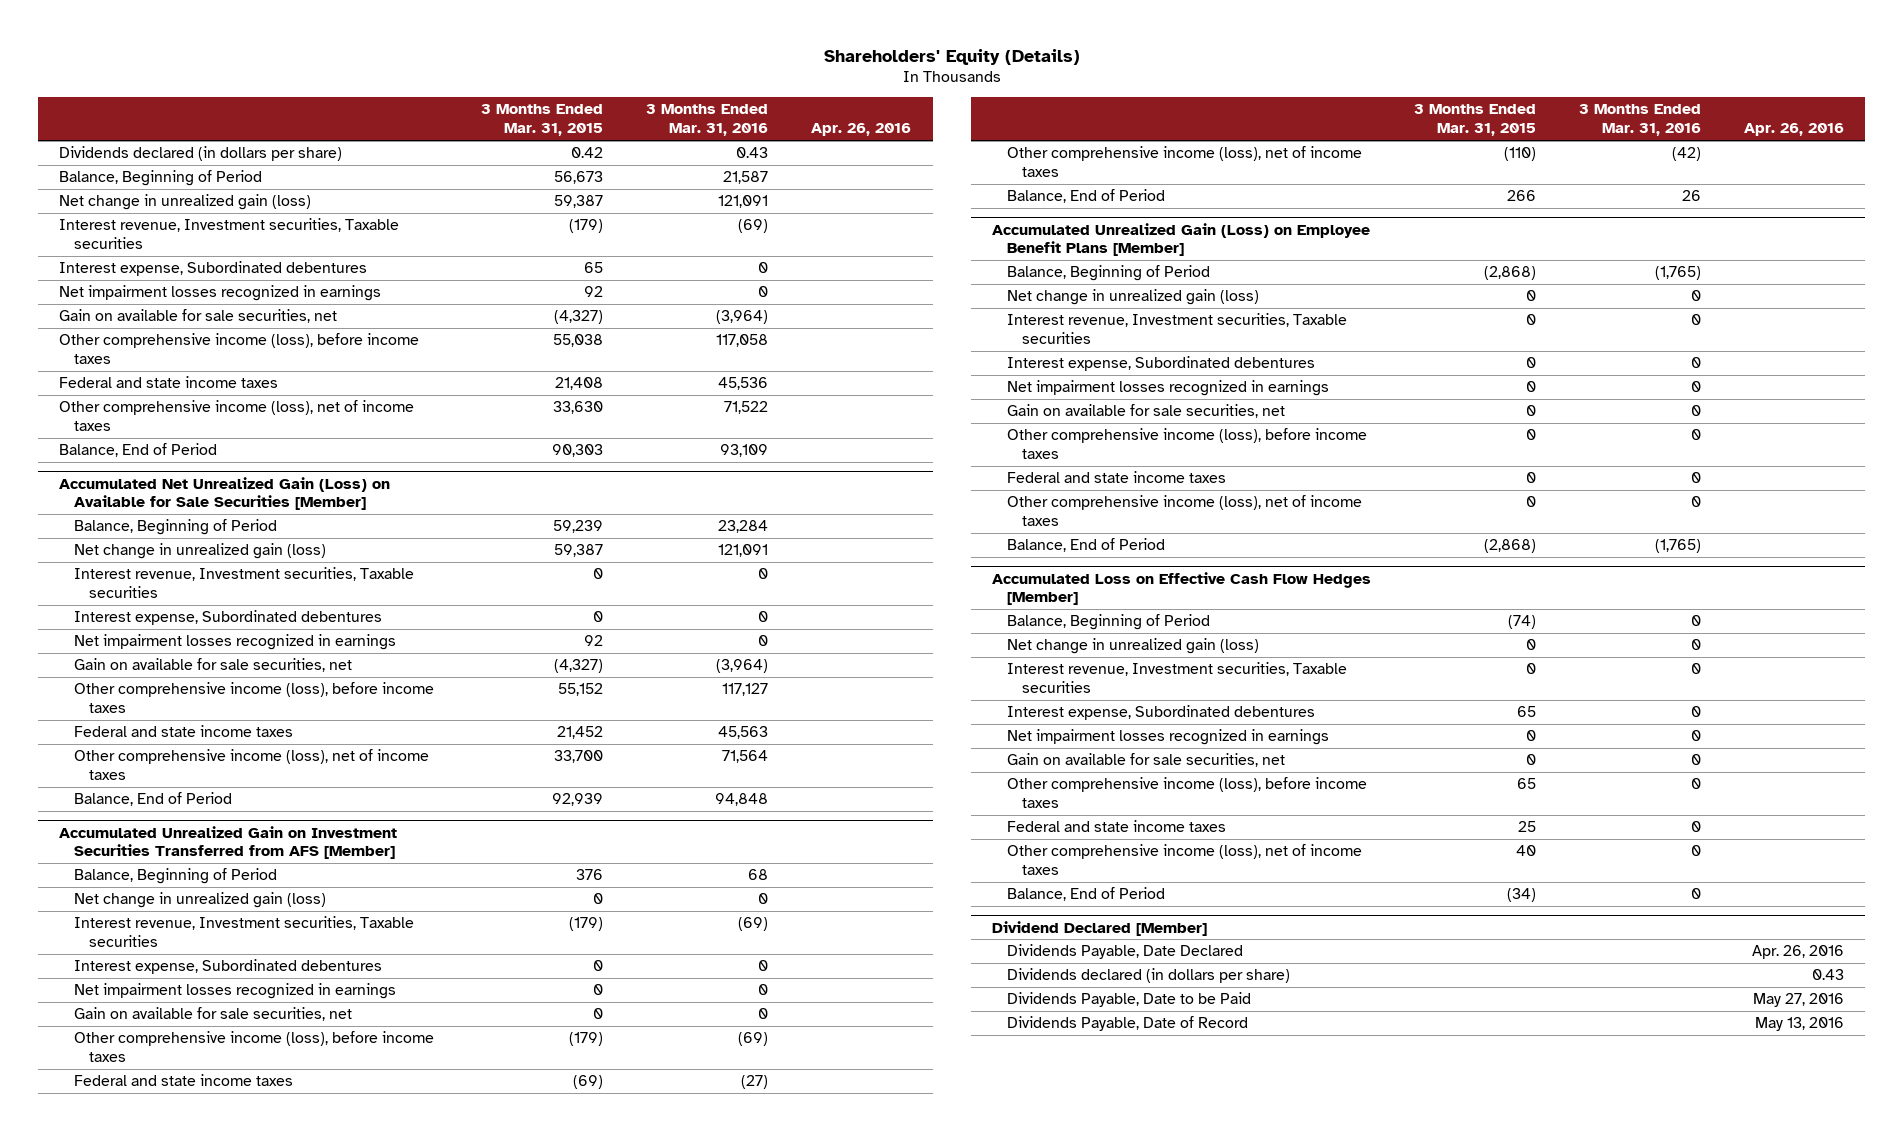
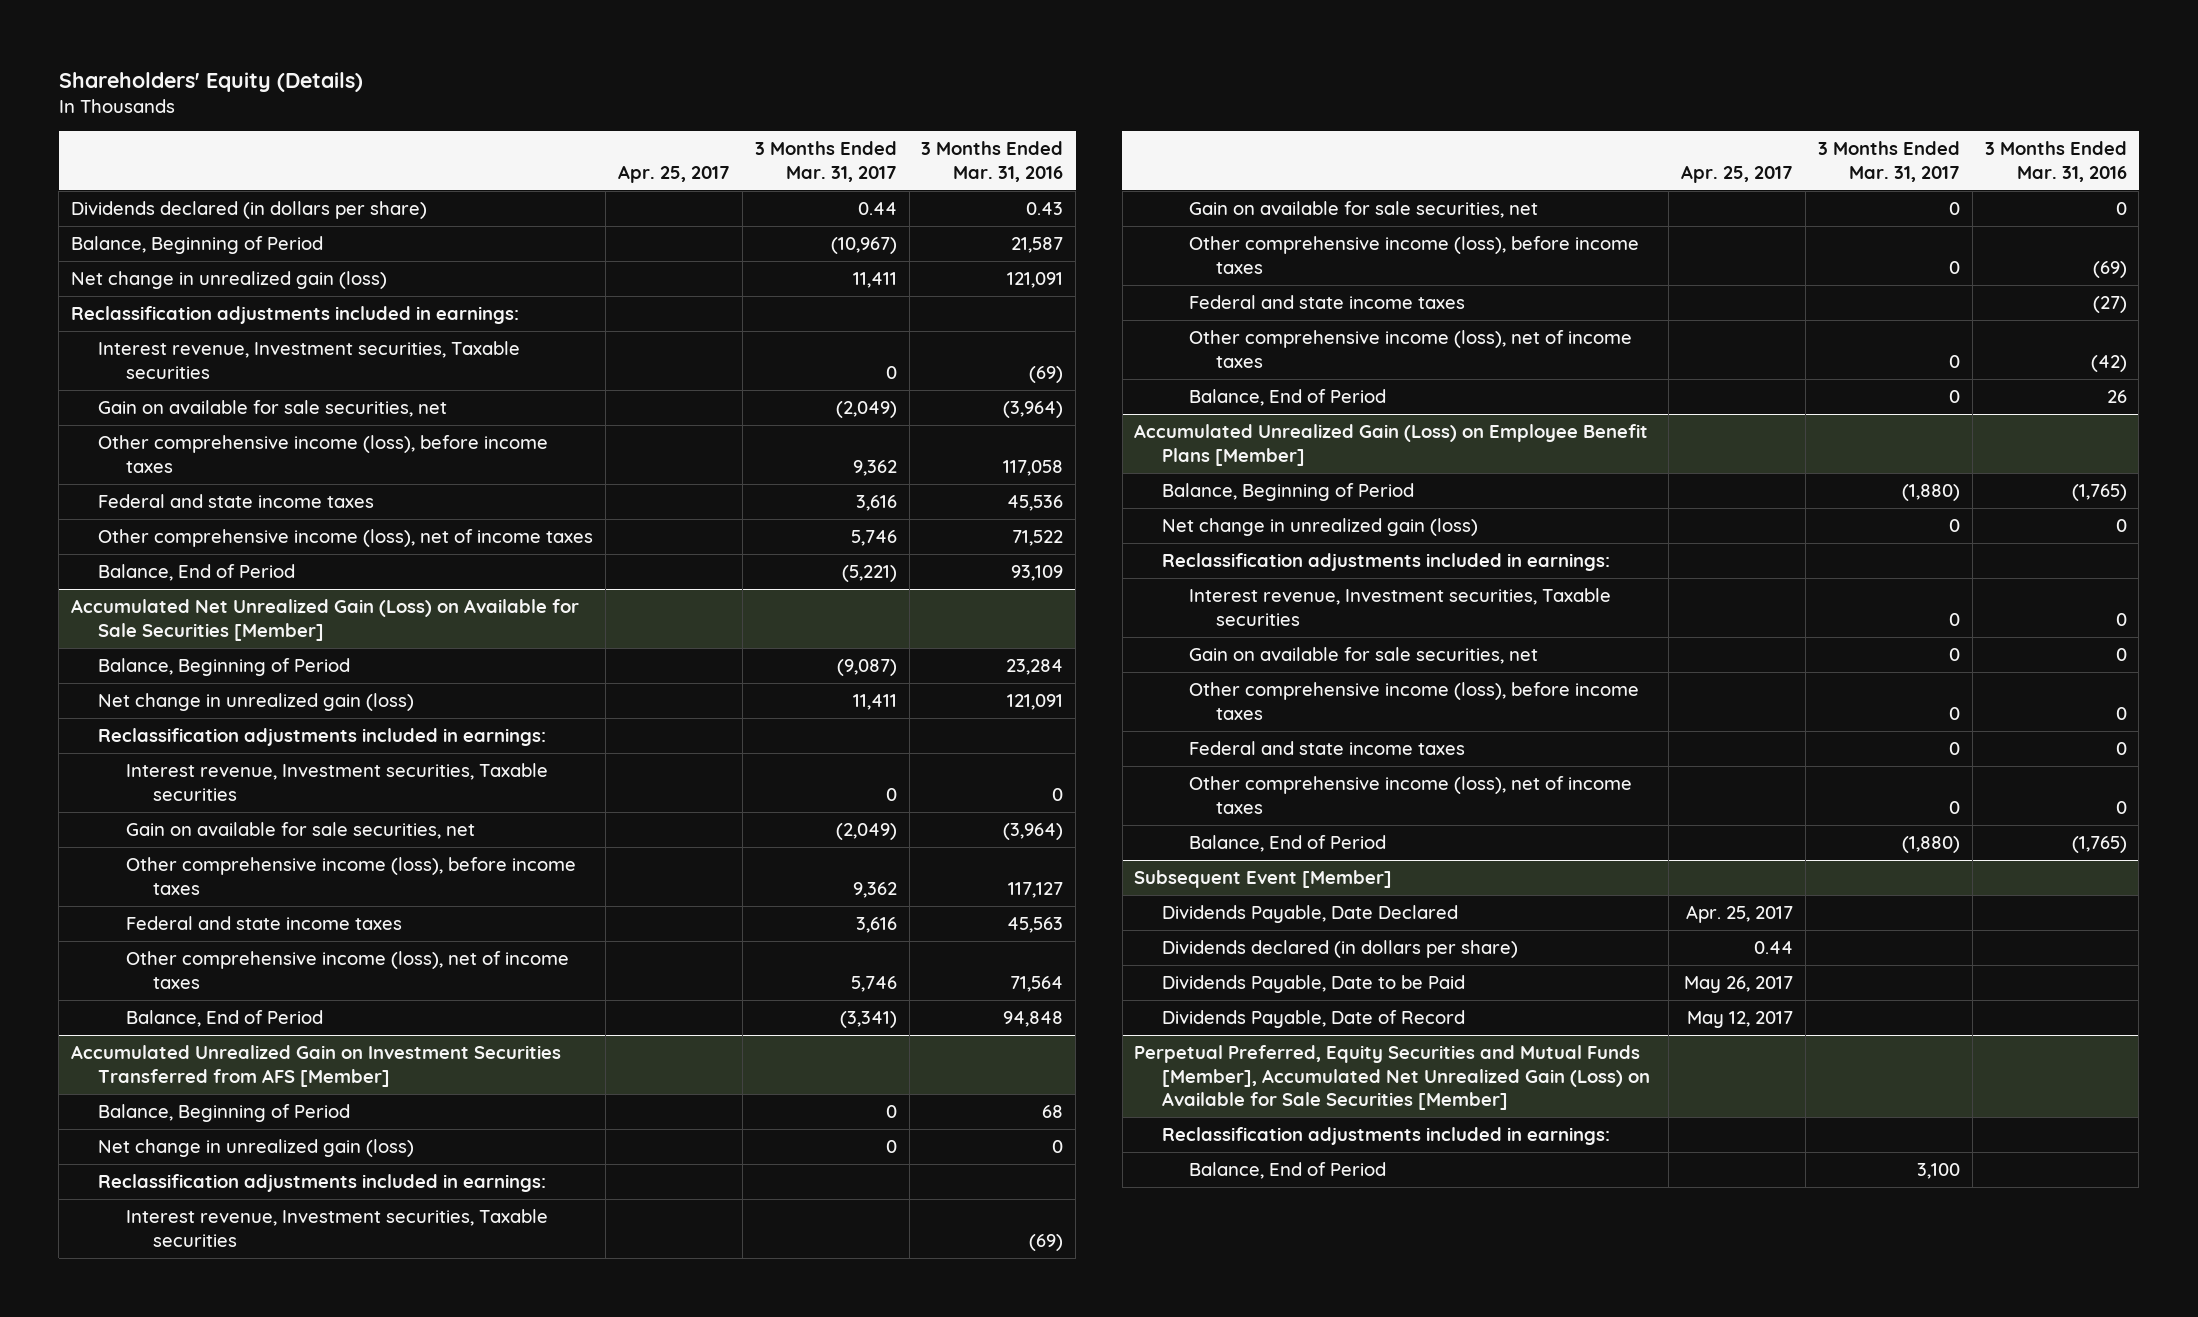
[481,104,604,137] 3 Months Ended Mar. 31, 2015 -> none
[811,123,912,137] Apr. 26, 2016 -> none
none -> [618,164,731,183] Apr. 25, 2017
none -> [754,141,897,182] 3 Months Ended Mar. 31, 2017
none -> [71,306,520,325] Reclassification adjustments included in earnings:
[59,261,368,277] Interest expense, Subordinated debentures -> none
[59,285,382,302] Net impairment losses recognized in earnings -> none
none -> [98,728,547,747] Reclassification adjustments included in earnings:
[74,610,383,626] Interest expense, Subordinated debentures -> none
[74,634,397,651] Net impairment losses recognized in earnings -> none
none -> [98,1174,547,1193] Reclassification adjustments included in earnings:
[74,959,383,975] Interest expense, Subordinated debentures -> none
[74,983,397,1000] Net impairment losses recognized in earnings -> none
none -> [1161,553,1610,572] Reclassification adjustments included in earnings:
[1007,356,1316,372] Interest expense, Subordinated debentures -> none
[1007,380,1330,397] Net impairment losses recognized in earnings -> none
[992,571,1372,606] Accumulated Loss on Effective Cash Flow Hedges [Member] -> none
[1007,614,1211,631] Balance, Beginning of Period -> none
[1007,638,1260,655] Net change in unrealized gain (loss) -> none
[1007,662,1348,693] Interest revenue, Investment securities, Taxable securities -> none
[1007,705,1316,721] Interest expense, Subordinated debentures -> none
[1007,729,1330,746] Net impairment losses recognized in earnings -> none
[1007,753,1286,768] Gain on available for sale securities, net -> none
[1007,777,1368,808] Other comprehensive income (loss), before income taxes -> none
[1007,820,1227,833] Federal and state income taxes -> none
[1007,844,1363,875] Other comprehensive income (loss), net of income taxes -> none
[1007,887,1166,902] Balance, End of Period -> none
[992,920,1208,936] Dividend Declared [Member] -> none
none -> [1134,870,1393,889] Subsequent Event [Member]
none -> [1134,1045,1650,1110] Perpetual Preferred, Equity Securities and Mutual Funds [Member], Accumulated Net Unrealized Gain (Loss) on Available for Sale Securities [Member]
none -> [1161,1127,1610,1146] Reclassification adjustments included in earnings:
none -> [1188,1162,1386,1180] Balance, End of Period

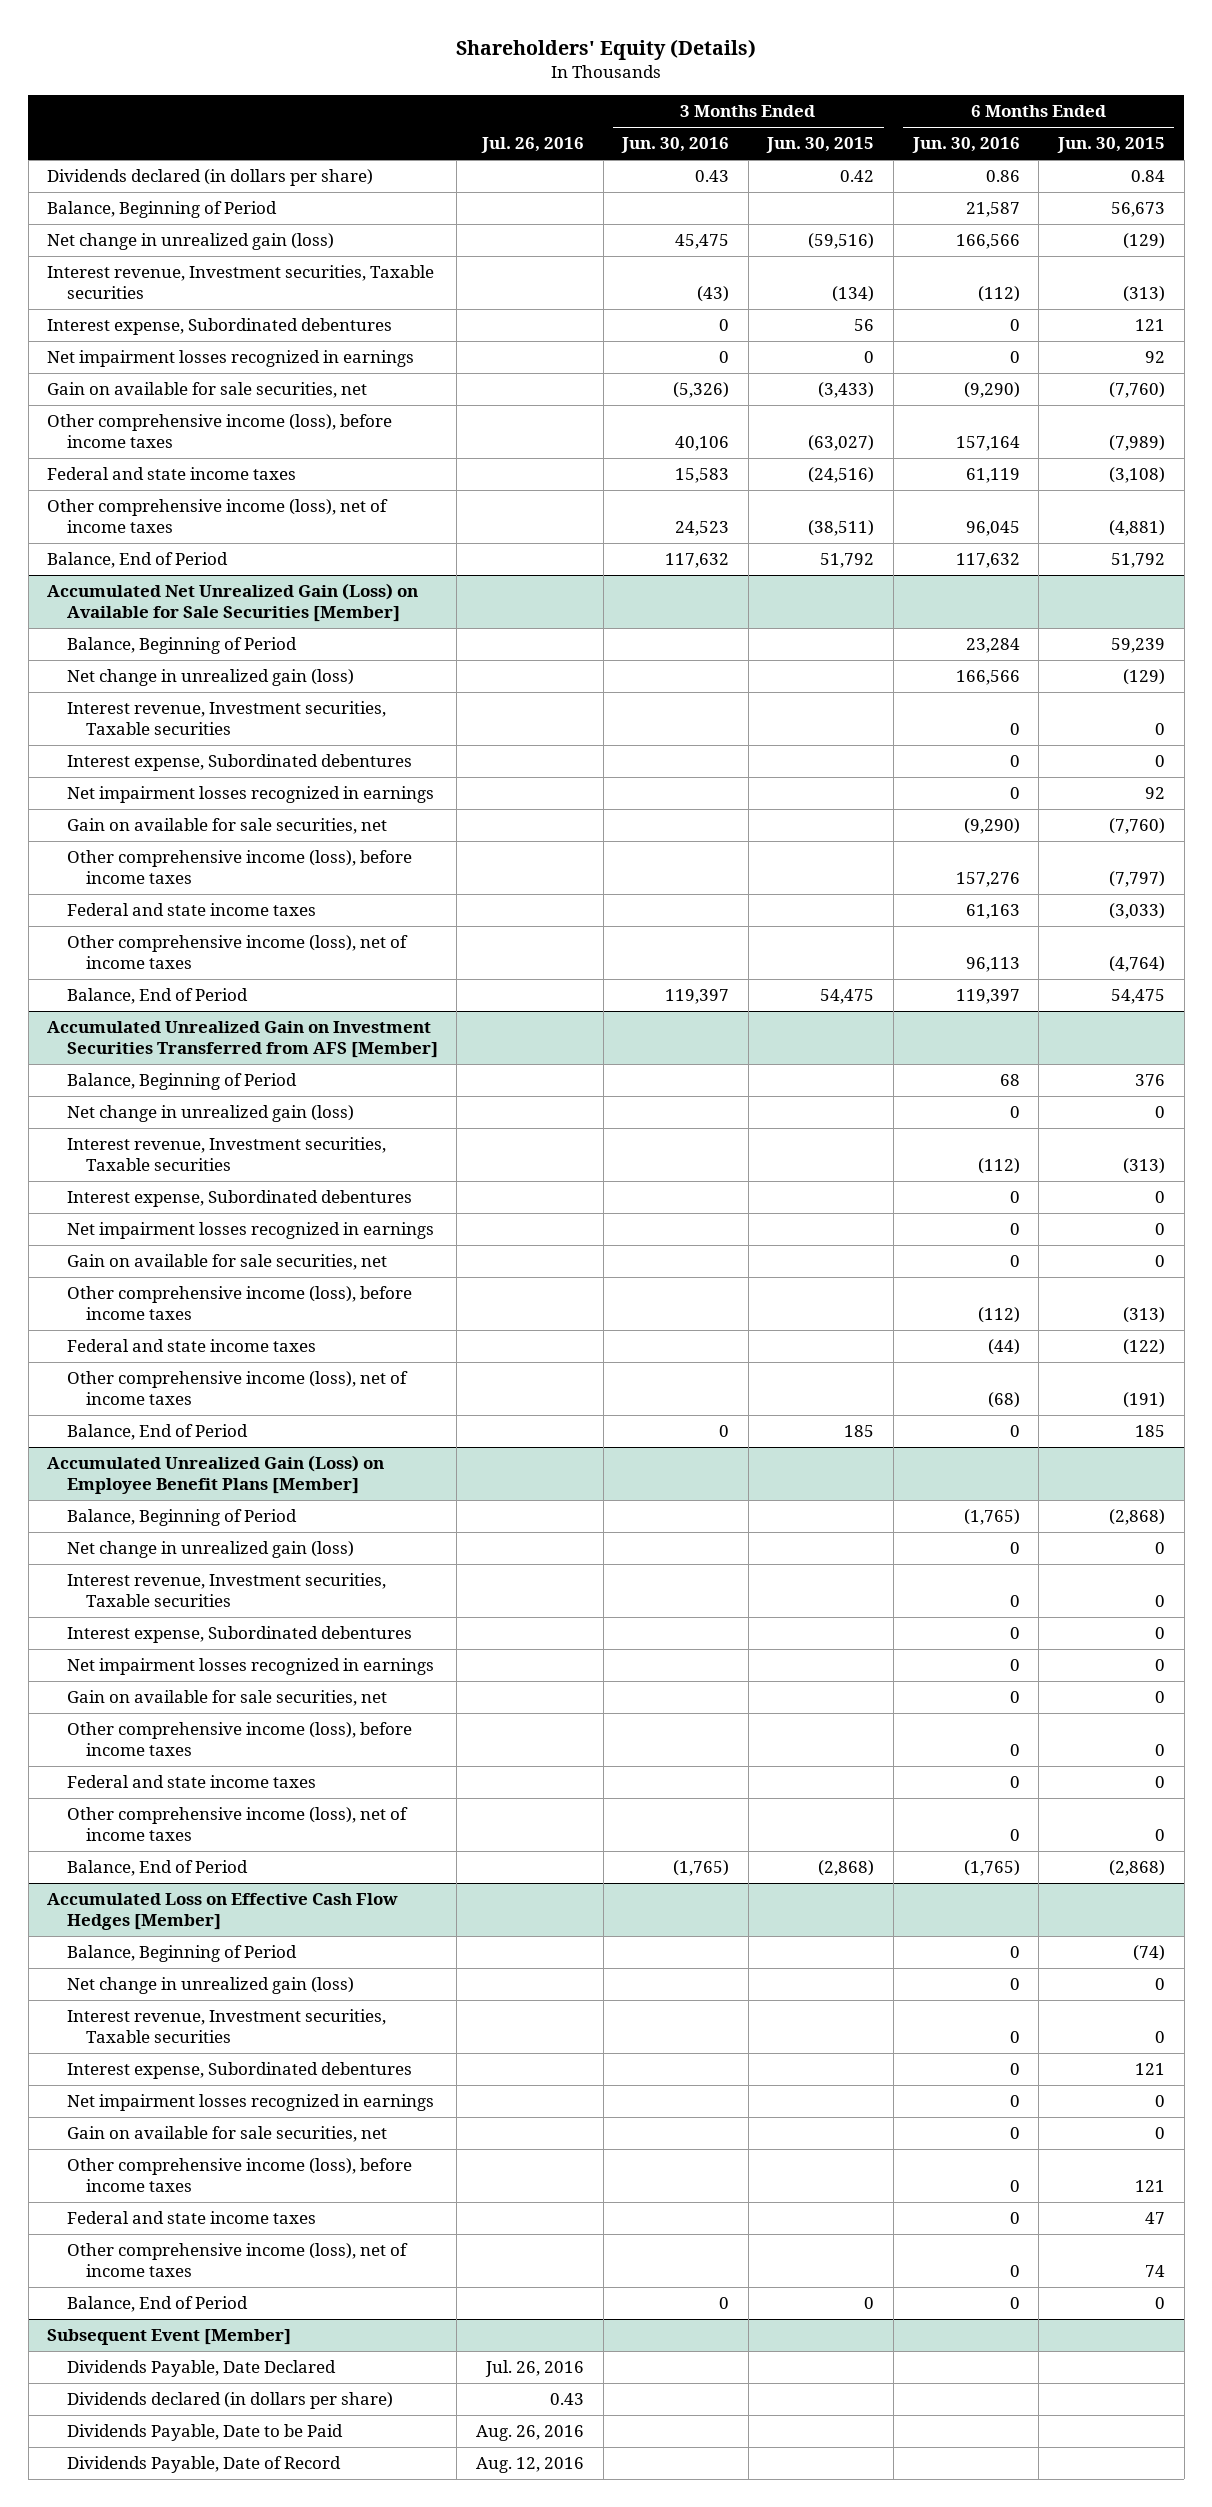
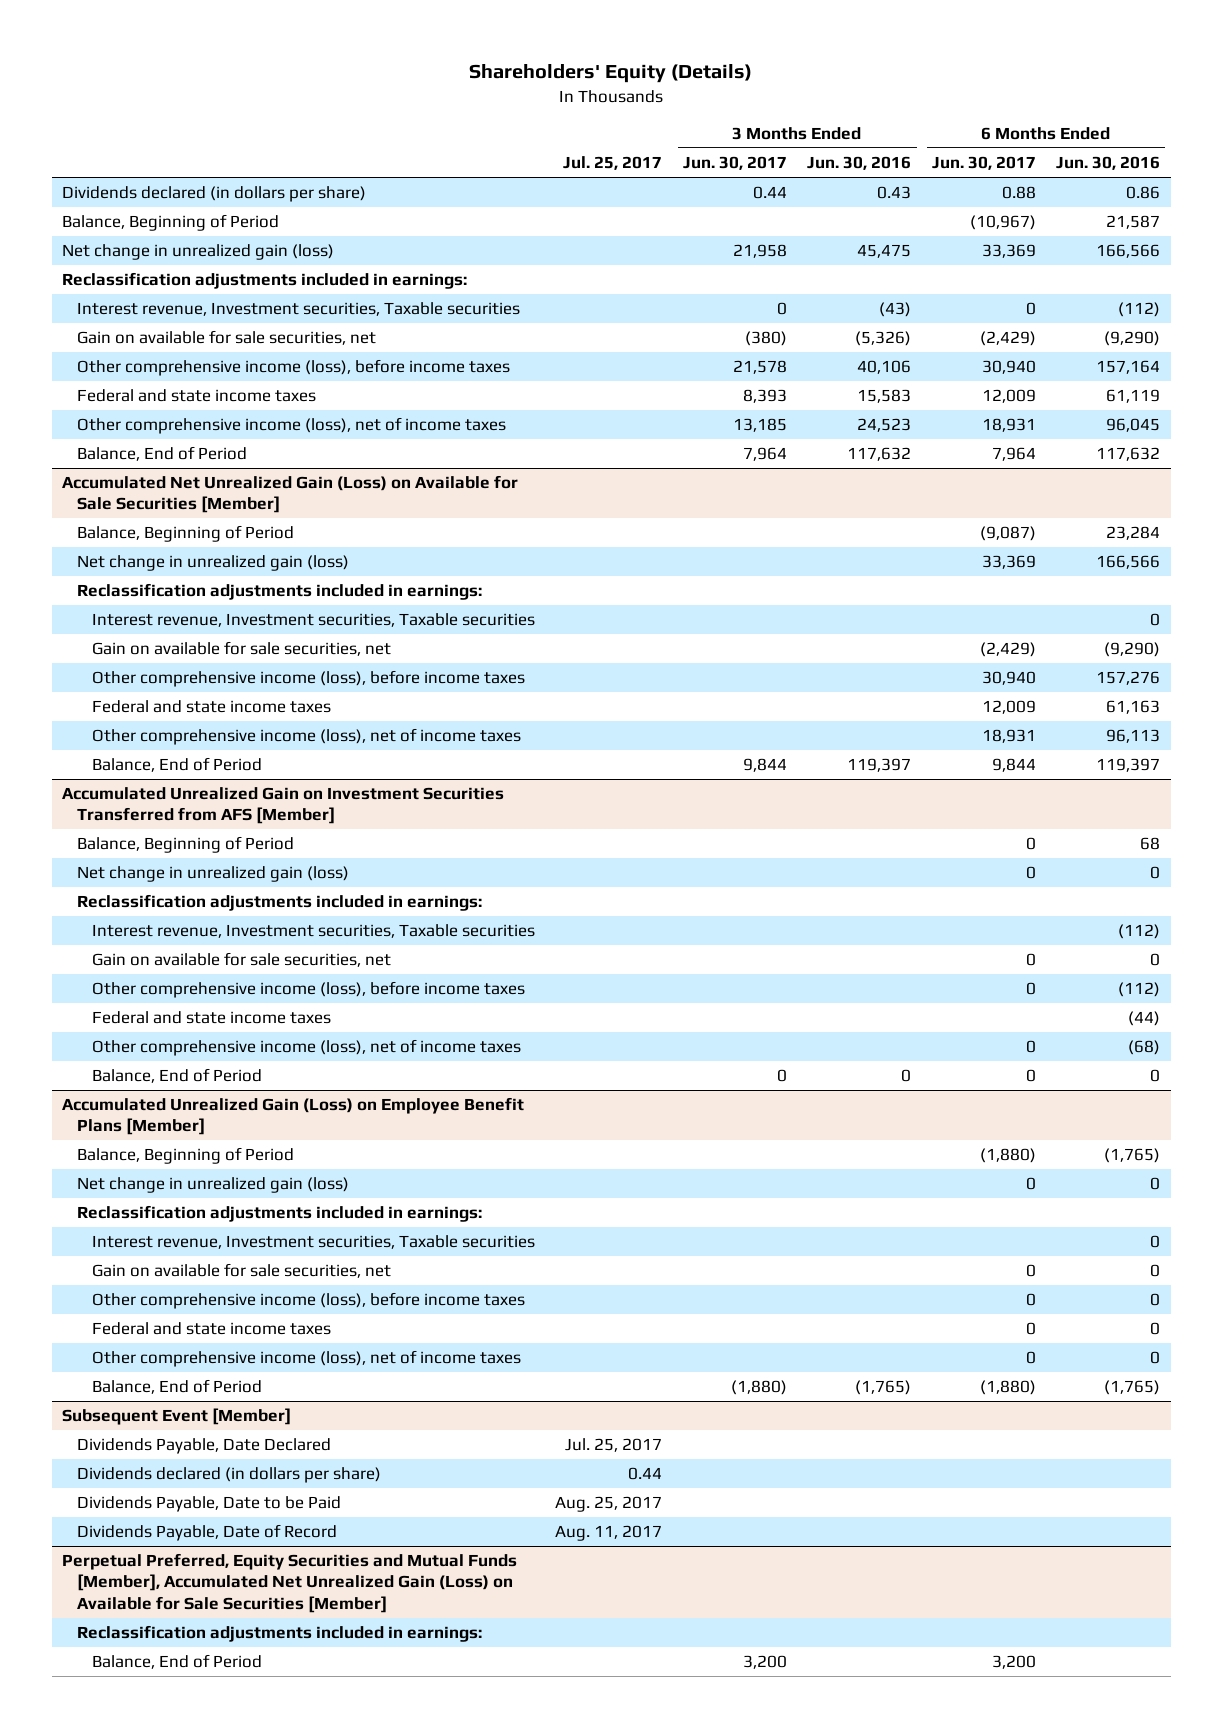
[480,137,584,154] Jul. 26, 2016 -> none
[766,137,875,154] Jun. 30, 2015 -> none
[1056,137,1165,154] Jun. 30, 2015 -> none
none -> [563,156,663,171] Jul. 25, 2017
none -> [682,156,787,171] Jun. 30, 2017
none -> [931,156,1036,171] Jun. 30, 2017
none -> [61,272,467,290] Reclassification adjustments included in earnings:
[47,318,393,336] Interest expense, Subordinated debentures -> none
[47,350,415,368] Net impairment losses recognized in earnings -> none
none -> [77,583,483,601] Reclassification adjustments included in earnings:
[66,754,412,772] Interest expense, Subordinated debentures -> none
[66,786,434,804] Net impairment losses recognized in earnings -> none
none -> [77,894,483,912] Reclassification adjustments included in earnings:
[66,1190,412,1208] Interest expense, Subordinated debentures -> none
[66,1222,434,1240] Net impairment losses recognized in earnings -> none
none -> [77,1205,483,1223] Reclassification adjustments included in earnings:
[66,1626,412,1644] Interest expense, Subordinated debentures -> none
[66,1658,434,1676] Net impairment losses recognized in earnings -> none
[47,1893,399,1930] Accumulated Loss on Effective Cash Flow Hedges [Member] -> none
[66,1945,297,1963] Balance, Beginning of Period -> none
[66,1977,354,1995] Net change in unrealized gain (loss) -> none
[66,2009,386,2043] Interest revenue, Investment securities, Taxable securities -> none
[66,2062,412,2080] Interest expense, Subordinated debentures -> none
[66,2094,434,2112] Net impairment losses recognized in earnings -> none
[66,2126,387,2143] Gain on available for sale securities, net -> none
[66,2158,412,2192] Other comprehensive income (loss), before income taxes -> none
[66,2211,316,2225] Federal and state income taxes -> none
[66,2243,408,2277] Other comprehensive income (loss), net of income taxes -> none
[66,2296,248,2313] Balance, End of Period -> none
none -> [61,1553,517,1613] Perpetual Preferred, Equity Securities and Mutual Funds [Member], Accumulated Net Unrealized Gain (Loss) on Available for Sale Securities [Member]
none -> [77,1625,483,1643] Reclassification adjustments included in earnings:
none -> [92,1654,263,1670] Balance, End of Period

